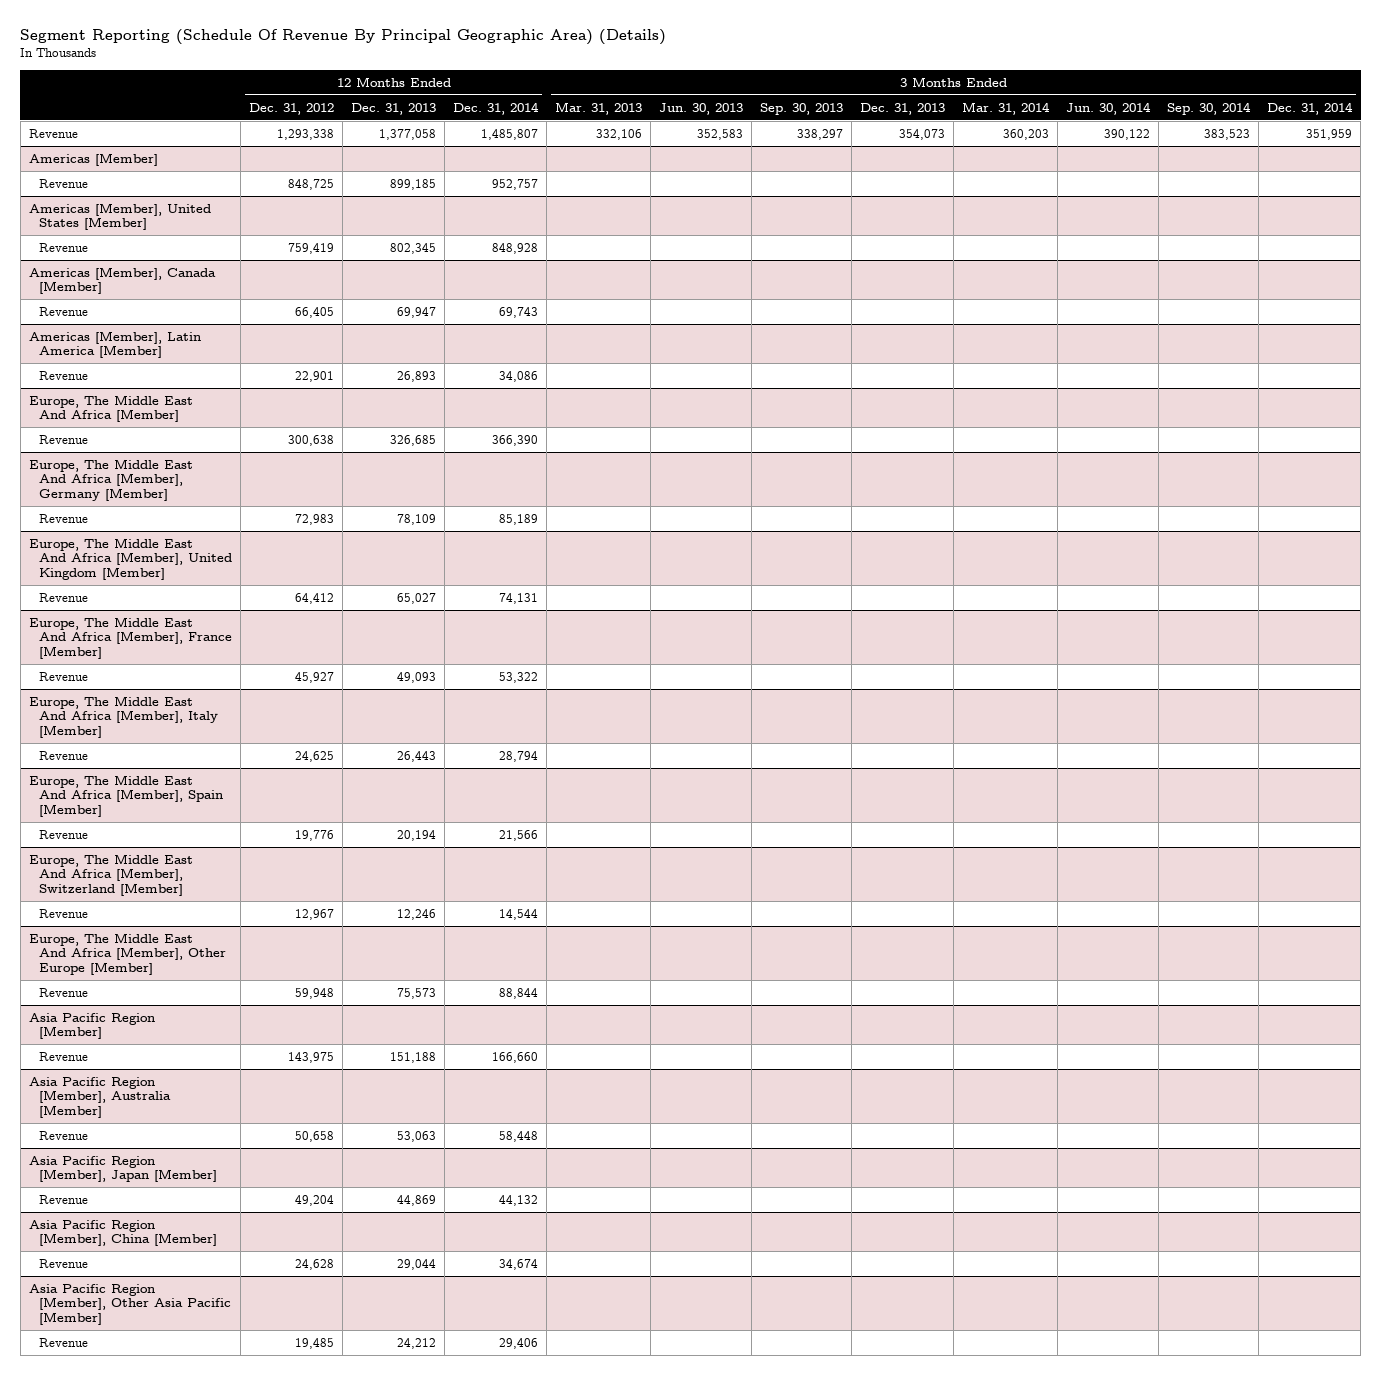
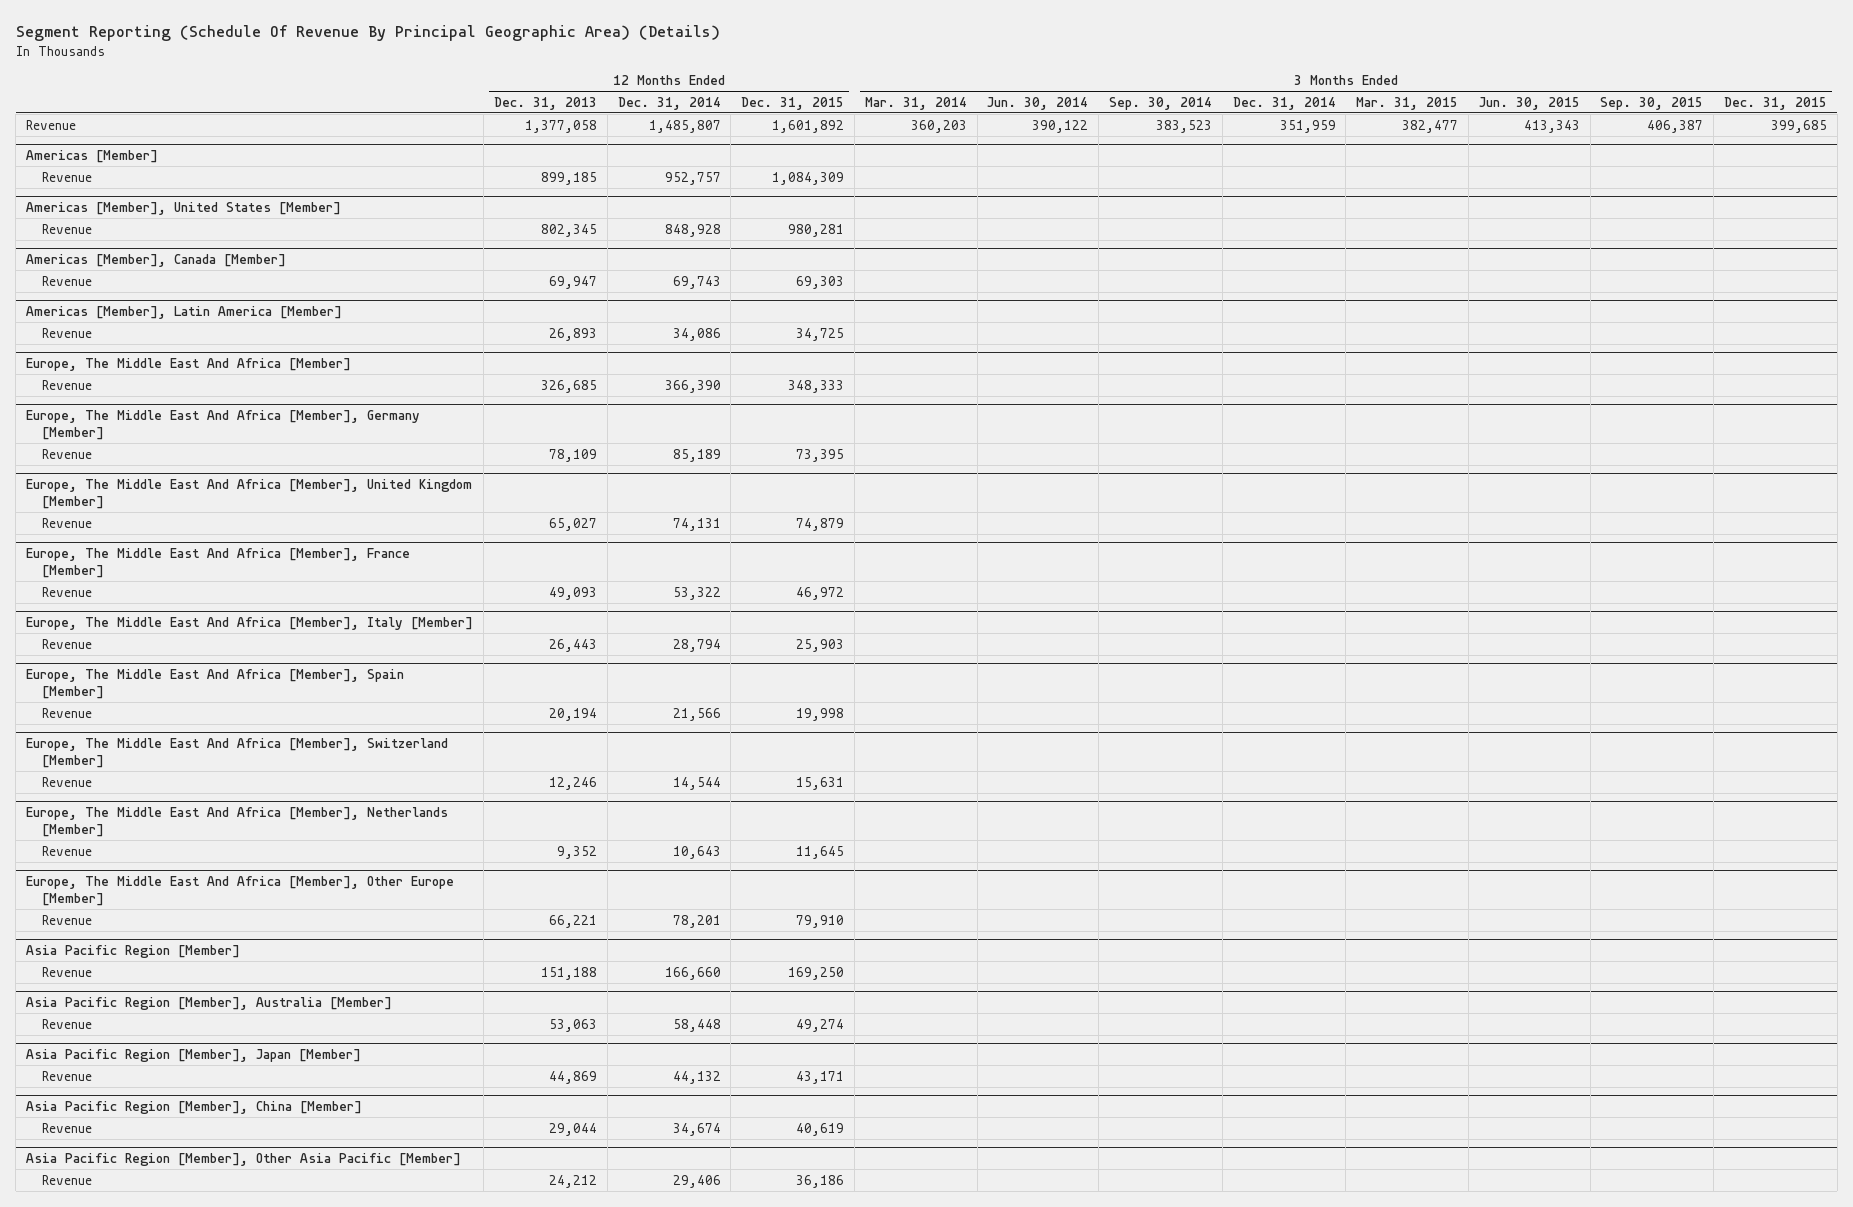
[249,102,335,115] Dec. 31, 2012 -> none
[555,101,643,115] Mar. 31, 2013 -> none
[659,102,744,115] Jun. 30, 2013 -> none
[760,102,844,115] Sep. 30, 2013 -> none
[860,102,946,115] Dec. 31, 2013 -> none
none -> [741,96,845,110] Dec. 31, 2015
none -> [1356,96,1459,110] Mar. 31, 2015
none -> [1478,96,1580,110] Jun. 30, 2015
none -> [1600,96,1704,110] Sep. 30, 2015
none -> [1724,96,1828,110] Dec. 31, 2015
none -> [26,806,449,837] Europe, The Middle East And Africa [Member], Netherlands [Member]
none -> [42,845,93,856] Revenue
[397,987,437,999] 75,573 -> [548,914,597,928] 66,221
[499,987,539,999] 88,844 -> [672,914,721,928] 78,201

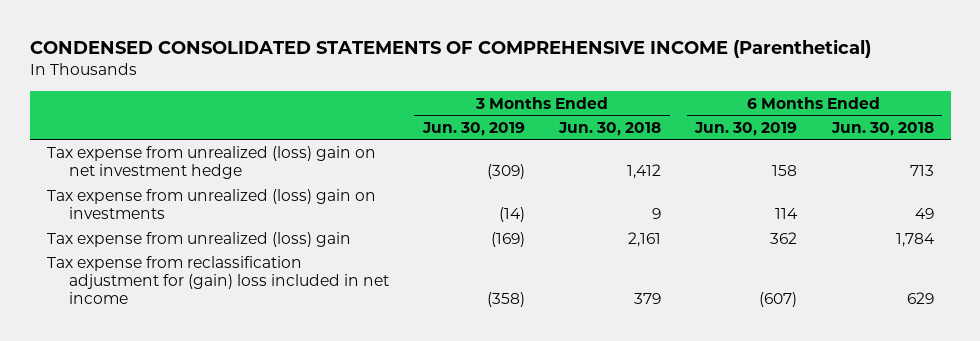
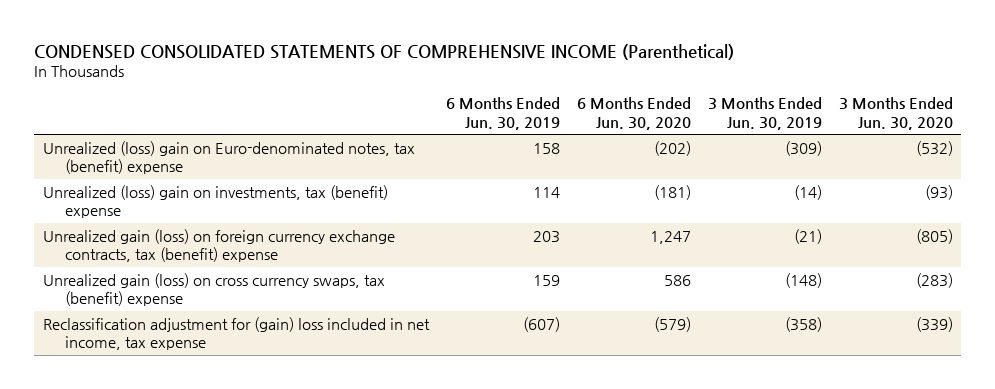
[558,121,662,136] Jun. 30, 2018 -> none
[830,121,934,136] Jun. 30, 2018 -> none
none -> [576,97,691,131] 6 Months Ended Jun. 30, 2020
none -> [838,97,953,131] 3 Months Ended Jun. 30, 2020
[46,145,376,179] Tax expense from unrealized (loss) gain on net investment hedge -> [42,140,415,175] Unrealized (loss) gain on Euro-denominated notes, tax (benefit) expense
[46,188,376,219] Tax expense from unrealized (loss) gain on investments -> [42,184,388,219] Unrealized (loss) gain on investments, tax (benefit) expense
[46,231,351,247] Tax expense from unrealized (loss) gain -> [42,228,395,263] Unrealized gain (loss) on foreign currency exchange contracts, tax (benefit) expense
[490,231,525,247] (169) -> [793,228,822,244] (21)
[770,231,798,244] 362 -> [532,230,560,243] 203
none -> [42,272,385,307] Unrealized gain (loss) on cross currency swaps, tax (benefit) expense
[46,255,389,305] Tax expense from reclassification adjustment for (gain) loss included in net income -> [42,316,430,351] Reclassification adjustment for (gain) loss included in net income, tax expense

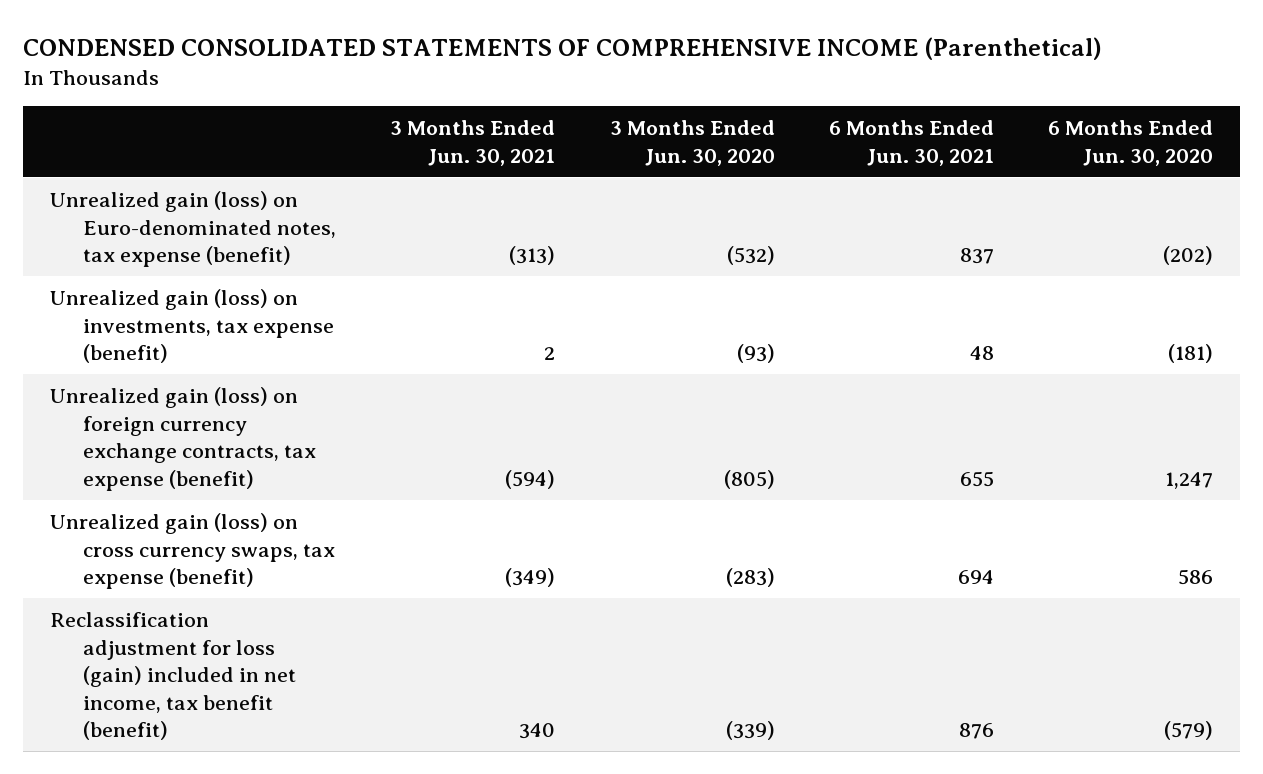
[445,97,560,131] 6 Months Ended Jun. 30, 2019 -> none
[707,97,822,131] 3 Months Ended Jun. 30, 2019 -> none
none -> [390,120,556,166] 3 Months Ended Jun. 30, 2021
none -> [829,120,995,166] 6 Months Ended Jun. 30, 2021
[42,140,415,175] Unrealized (loss) gain on Euro-denominated notes, tax (benefit) expense -> [50,190,337,268] Unrealized gain (loss) on Euro-denominated notes, tax expense (benefit)
[42,184,388,219] Unrealized (loss) gain on investments, tax (benefit) expense -> [50,288,335,364] Unrealized gain (loss) on investments, tax expense (benefit)
[42,228,395,263] Unrealized gain (loss) on foreign currency exchange contracts, tax (benefit) expense -> [50,386,317,491] Unrealized gain (loss) on foreign currency exchange contracts, tax expense (benefit)
[42,272,385,307] Unrealized gain (loss) on cross currency swaps, tax (benefit) expense -> [50,512,336,590] Unrealized gain (loss) on cross currency swaps, tax expense (benefit)
[42,316,430,351] Reclassification adjustment for (gain) loss included in net income, tax expense -> [50,611,297,741] Reclassification adjustment for loss (gain) included in net income, tax benefit (benefit)

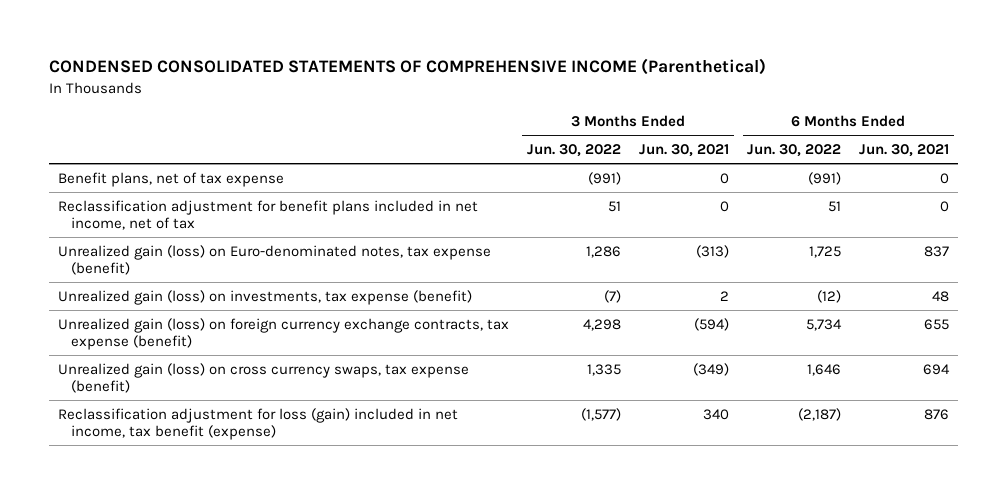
[609,120,775,166] 3 Months Ended Jun. 30, 2020 -> none
[1048,120,1214,166] 6 Months Ended Jun. 30, 2020 -> none
none -> [527,144,622,158] Jun. 30, 2022
none -> [747,144,842,158] Jun. 30, 2022
none -> [57,171,284,187] Benefit plans, net of tax expense
none -> [57,199,478,231] Reclassification adjustment for benefit plans included in net income, net of tax
[50,611,297,741] Reclassification adjustment for loss (gain) included in net income, tax benefit (benefit) -> [57,407,458,441] Reclassification adjustment for loss (gain) included in net income, tax benefit (expense)

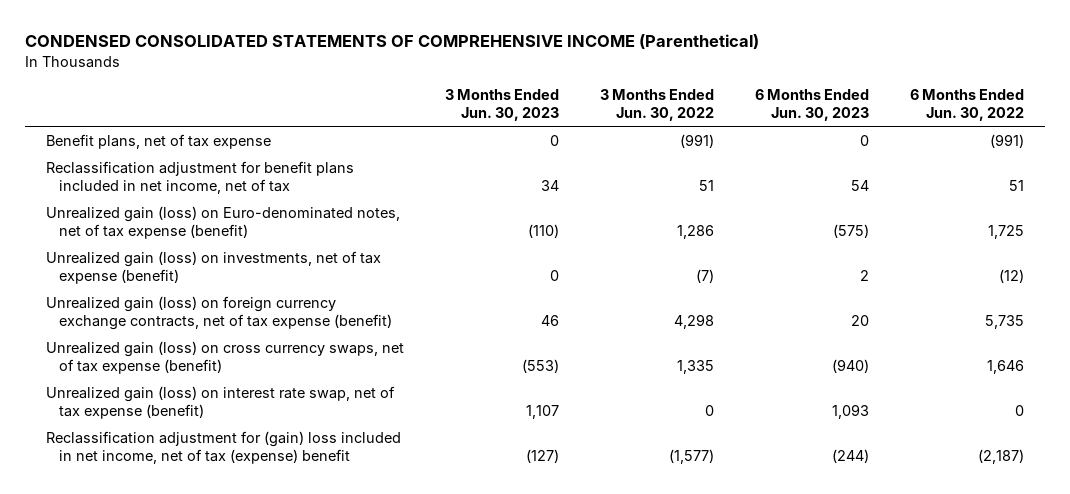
[639,144,730,158] Jun. 30, 2021 -> none
[859,144,950,158] Jun. 30, 2021 -> none
none -> [444,88,559,121] 3 Months Ended Jun. 30, 2023
none -> [755,88,870,121] 6 Months Ended Jun. 30, 2023
[57,244,491,276] Unrealized gain (loss) on Euro-denominated notes, tax expense (benefit) -> [45,205,400,239] Unrealized gain (loss) on Euro-denominated notes, net of tax expense (benefit)
[57,289,472,305] Unrealized gain (loss) on investments, tax expense (benefit) -> [45,250,381,284] Unrealized gain (loss) on investments, net of tax expense (benefit)
[57,317,509,351] Unrealized gain (loss) on foreign currency exchange contracts, tax expense (benefit) -> [45,295,392,330] Unrealized gain (loss) on foreign currency exchange contracts, net of tax expense (benefit)
[806,318,843,331] 5,734 -> [985,314,1025,329] 5,735
[57,362,469,394] Unrealized gain (loss) on cross currency swaps, tax expense (benefit) -> [45,340,404,374] Unrealized gain (loss) on cross currency swaps, net of tax expense (benefit)
none -> [45,385,395,419] Unrealized gain (loss) on interest rate swap, net of tax expense (benefit)
[57,407,458,441] Reclassification adjustment for loss (gain) included in net income, tax benefit (expense) -> [45,430,401,464] Reclassification adjustment for (gain) loss included in net income, net of tax (expense) benefit

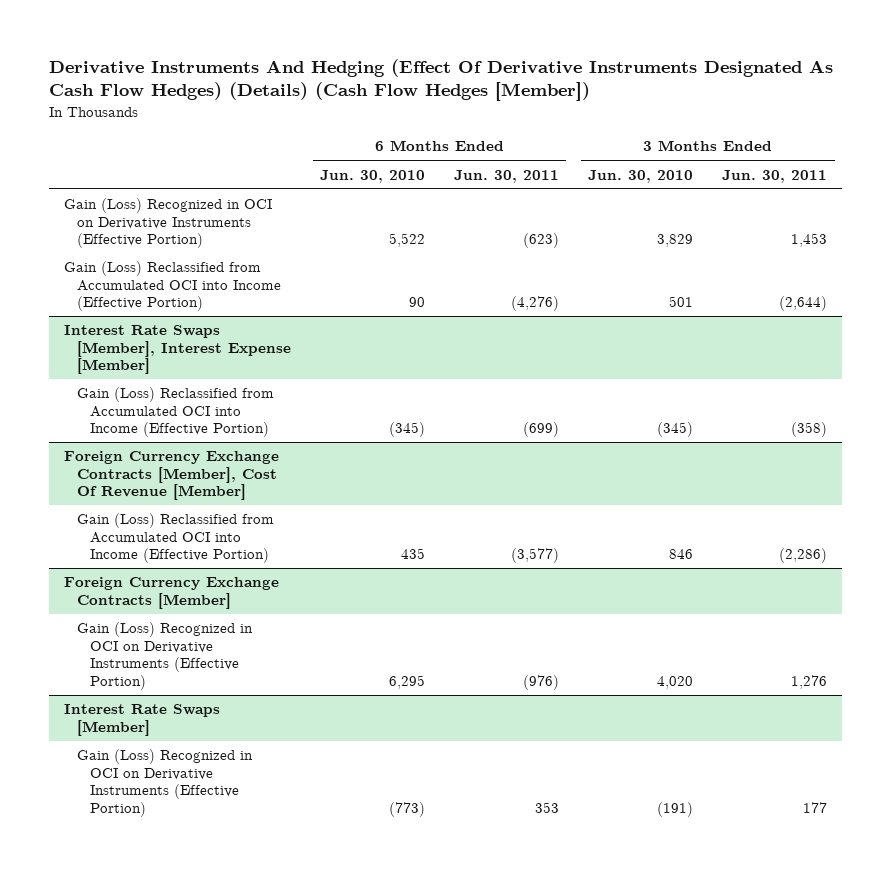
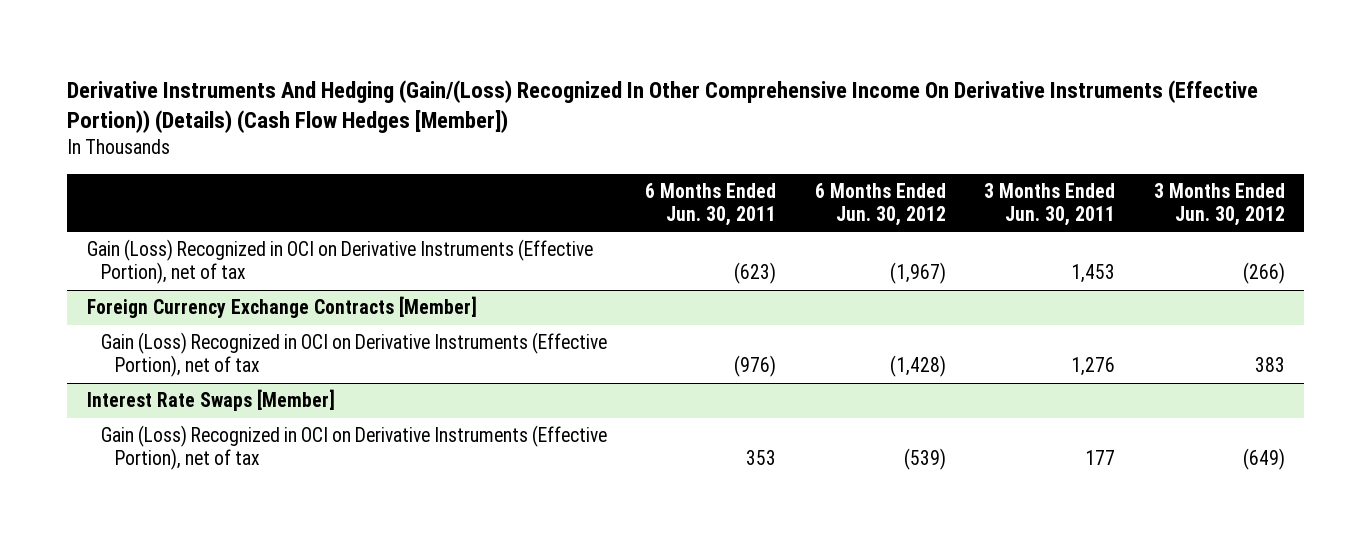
[49,58,834,102] Derivative Instruments And Hedging (Effect Of Derivative Instruments Designated As Cash Flow Hedges) (Details) (Cash Flow Hedges [Member]) -> [67,79,1259,133] Derivative Instruments And Hedging (Gain/(Loss) Recognized In Other Comprehensive Income On Derivative Instruments (Effective Portion)) (Details) (Cash Flow Hedges [Member])
[319,169,425,183] Jun. 30, 2010 -> none
[588,169,694,183] Jun. 30, 2010 -> none
none -> [814,183,946,226] 6 Months Ended Jun. 30, 2012
none -> [1153,183,1285,226] 3 Months Ended Jun. 30, 2012
[64,261,281,312] Gain (Loss) Reclassified from Accumulated OCI into Income (Effective Portion) -> none
[64,325,291,375] Interest Rate Swaps [Member], Interest Expense [Member] -> none
[76,387,274,438] Gain (Loss) Reclassified from Accumulated OCI into Income (Effective Portion) -> none
[64,451,280,501] Foreign Currency Exchange Contracts [Member], Cost Of Revenue [Member] -> none
[76,513,274,564] Gain (Loss) Reclassified from Accumulated OCI into Income (Effective Portion) -> none
[64,198,273,249] Gain (Loss) Recognized in OCI on Derivative Instruments (Effective Portion) -> [86,239,593,285] Gain (Loss) Recognized in OCI on Derivative Instruments (Effective Portion), net of tax
[76,622,253,690] Gain (Loss) Recognized in OCI on Derivative Instruments (Effective Portion) -> [100,332,607,378] Gain (Loss) Recognized in OCI on Derivative Instruments (Effective Portion), net of tax
[76,749,253,817] Gain (Loss) Recognized in OCI on Derivative Instruments (Effective Portion) -> [100,425,607,471] Gain (Loss) Recognized in OCI on Derivative Instruments (Effective Portion), net of tax

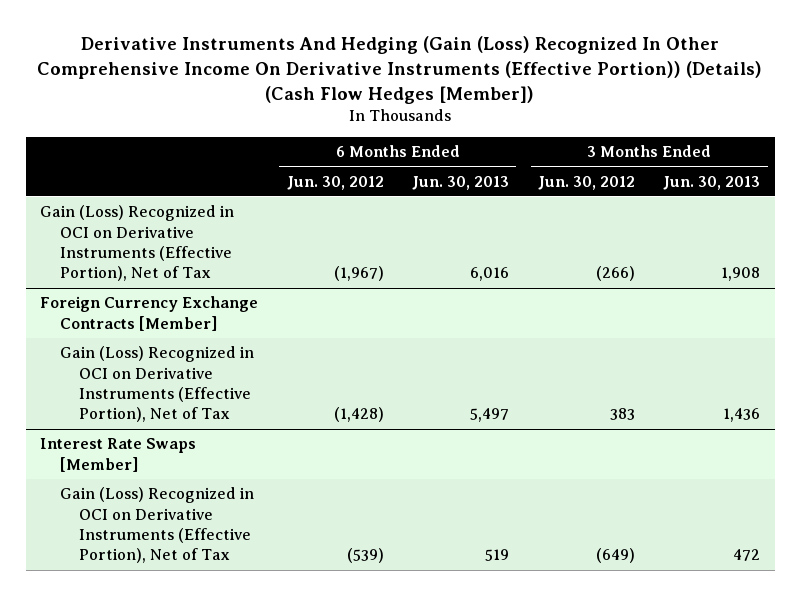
[67,79,1259,133] Derivative Instruments And Hedging (Gain/(Loss) Recognized In Other Comprehensive Income On Derivative Instruments (Effective Portion)) (Details) (Cash Flow Hedges [Member]) -> [37,36,763,104] Derivative Instruments And Hedging (Gain (Loss) Recognized In Other Comprehensive Income On Derivative Instruments (Effective Portion)) (Details) (Cash Flow Hedges [Member])
[645,183,777,226] 6 Months Ended Jun. 30, 2011 -> none
[984,183,1116,226] 3 Months Ended Jun. 30, 2011 -> none
none -> [412,175,510,190] Jun. 30, 2013
none -> [663,175,761,190] Jun. 30, 2013
[86,239,593,285] Gain (Loss) Recognized in OCI on Derivative Instruments (Effective Portion), net of tax -> [40,205,235,282] Gain (Loss) Recognized in OCI on Derivative Instruments (Effective Portion), Net of Tax
[100,332,607,378] Gain (Loss) Recognized in OCI on Derivative Instruments (Effective Portion), net of tax -> [59,346,254,423] Gain (Loss) Recognized in OCI on Derivative Instruments (Effective Portion), Net of Tax
[100,425,607,471] Gain (Loss) Recognized in OCI on Derivative Instruments (Effective Portion), net of tax -> [59,487,254,564] Gain (Loss) Recognized in OCI on Derivative Instruments (Effective Portion), Net of Tax

